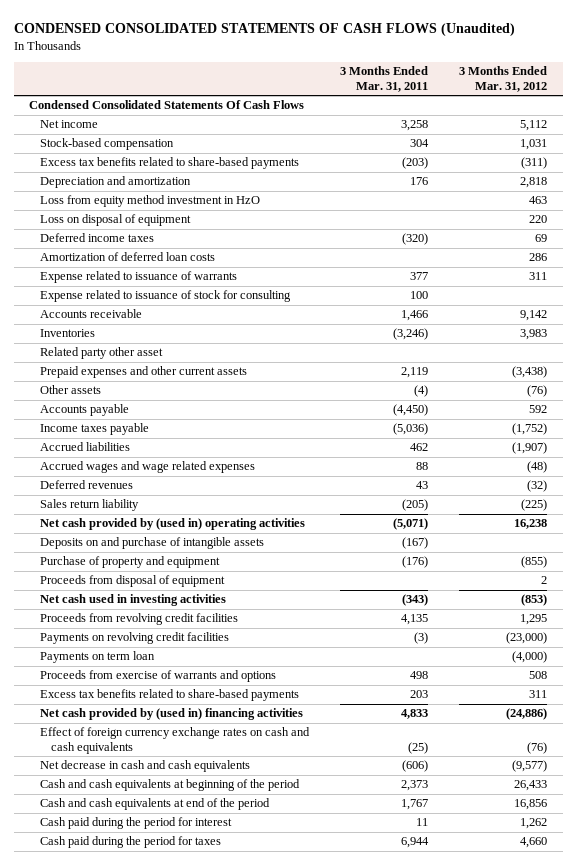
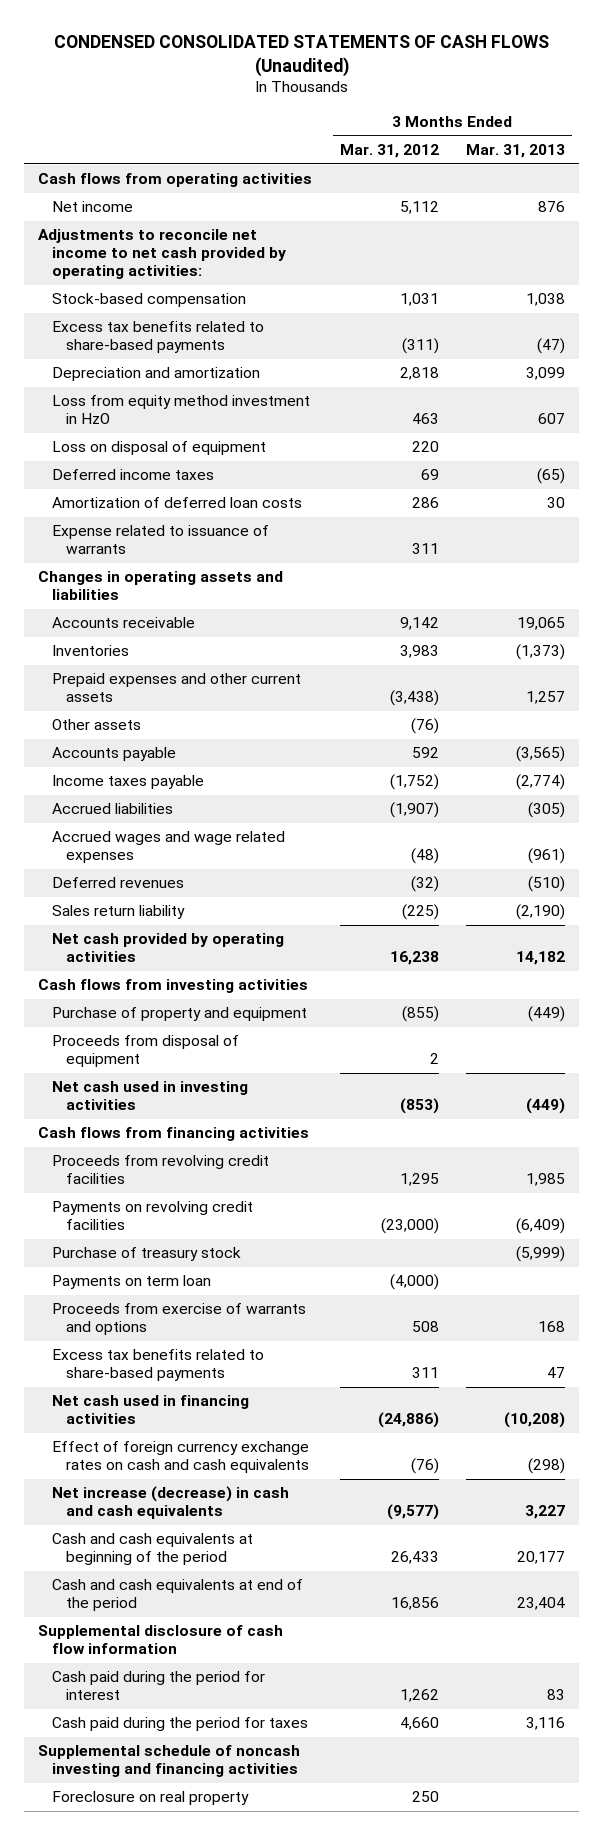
[340,66,429,92] 3 Months Ended Mar. 31, 2011 -> none
none -> [466,144,566,159] Mar. 31, 2013
[29,100,305,110] Condensed Consolidated Statements Of Cash Flows -> none
none -> [38,173,313,188] Cash flows from operating activities
none -> [38,229,286,280] Adjustments to reconcile net income to net cash provided by operating activities:
[40,290,292,303] Expense related to issuance of stock for consulting -> none
none -> [38,571,284,601] Changes in operating assets and liabilities
[40,347,164,360] Related party other asset -> none
[40,537,265,550] Deposits on and purchase of intangible assets -> none
[40,518,306,531] Net cash provided by (used in) operating activities -> [51,933,284,963] Net cash provided by operating activities
none -> [38,979,309,994] Cash flows from investing activities
none -> [38,1127,310,1142] Cash flows from financing activities
none -> [51,1247,241,1262] Purchase of treasury stock
[40,708,304,721] Net cash provided by (used in) financing activities -> [51,1395,249,1425] Net cash used in financing activities
[40,760,251,773] Net decrease in cash and cash equivalents -> [51,1486,289,1520] Net increase (decrease) in cash and cash equivalents
none -> [38,1625,284,1655] Supplemental disclosure of cash flow information
none -> [38,1745,301,1778] Supplemental schedule of noncash investing and financing activities
none -> [51,1791,249,1806] Foreclosure on real property

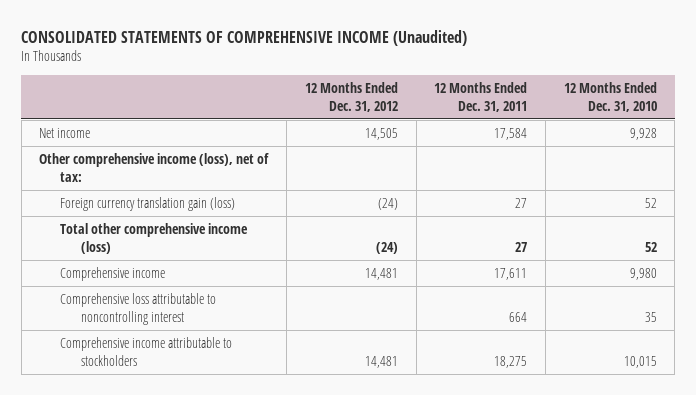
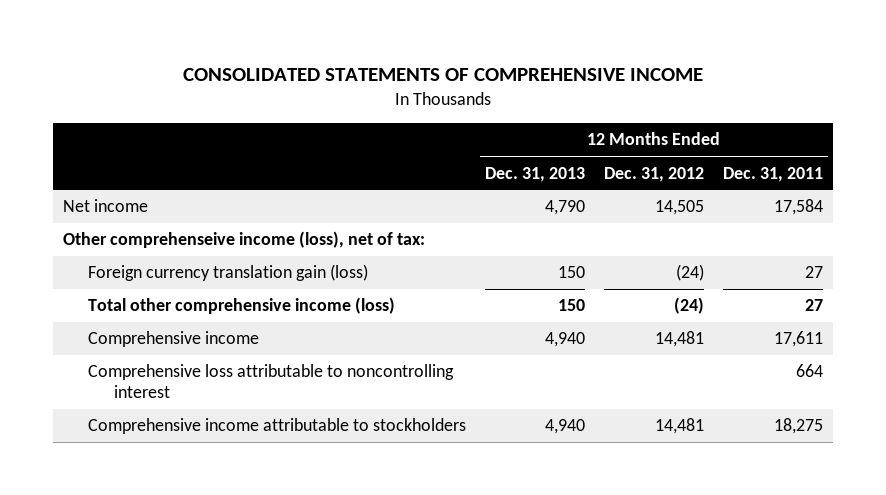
[21,29,468,46] CONSOLIDATED STATEMENTS OF COMPREHENSIVE INCOME (Unaudited) -> [182,68,703,82] CONSOLIDATED STATEMENTS OF COMPREHENSIVE INCOME
[563,82,657,112] 12 Months Ended Dec. 31, 2010 -> none
none -> [485,166,586,182] Dec. 31, 2013
[39,152,270,182] Other comprehensive income (loss), net of tax: -> [62,231,425,249] Other comprehenseive income (loss), net of tax:

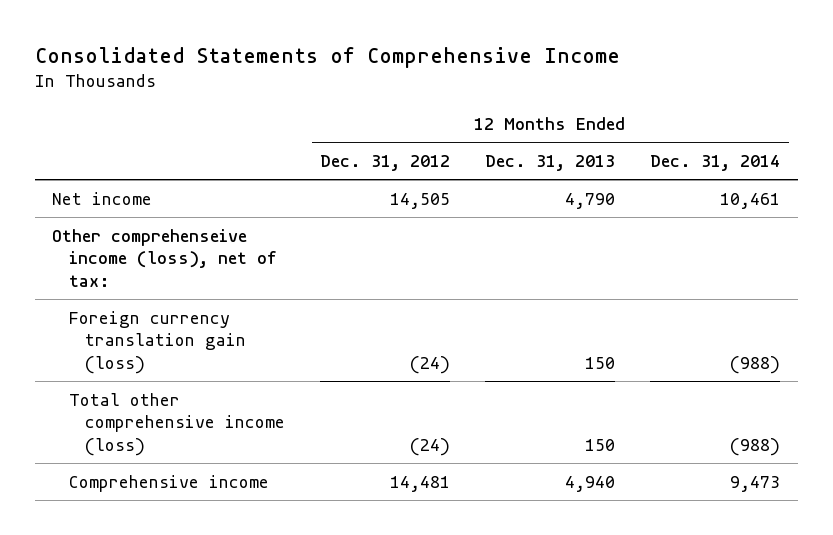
[182,68,703,82] CONSOLIDATED STATEMENTS OF COMPREHENSIVE INCOME -> [34,46,620,68] Consolidated Statements of Comprehensive Income
[723,166,824,182] Dec. 31, 2011 -> none
none -> [650,154,781,171] Dec. 31, 2014
[88,364,455,399] Comprehensive loss attributable to noncontrolling interest -> none
[88,418,467,435] Comprehensive income attributable to stockholders -> none

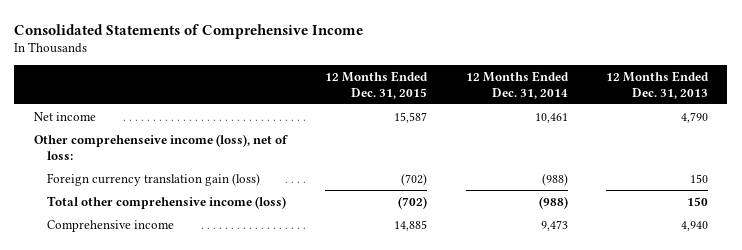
[320,154,451,171] Dec. 31, 2012 -> none
none -> [325,70,429,99] 12 Months Ended Dec. 31, 2015
[52,228,277,287] Other comprehenseive income (loss), net of tax: -> [33,133,288,160] Other comprehenseive income (loss), net of loss:

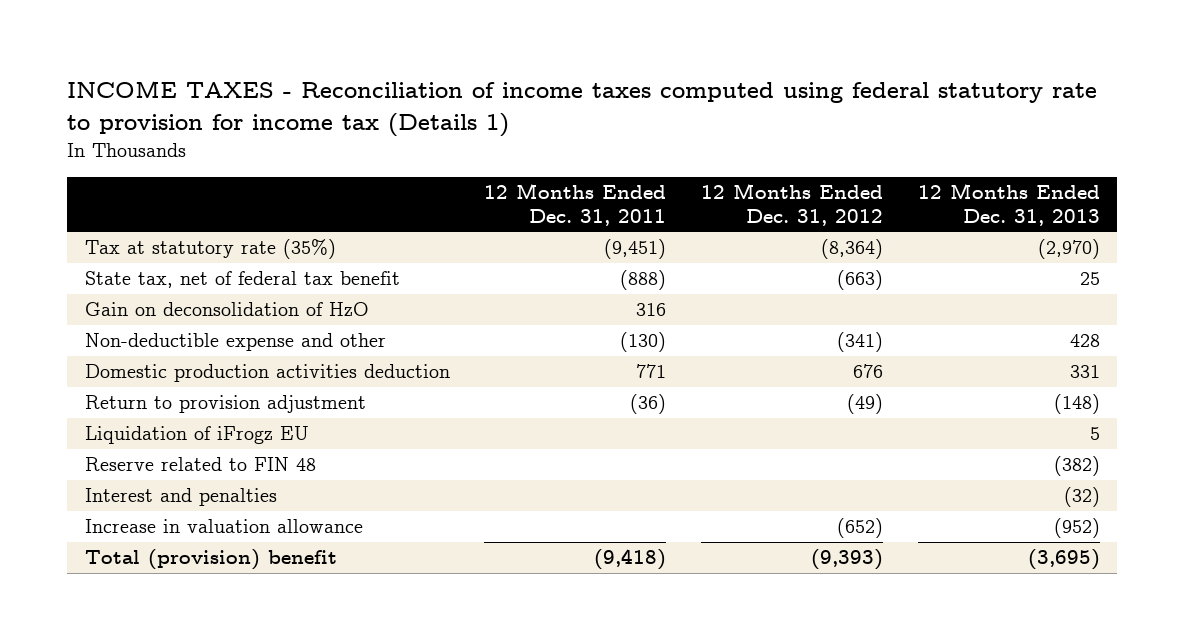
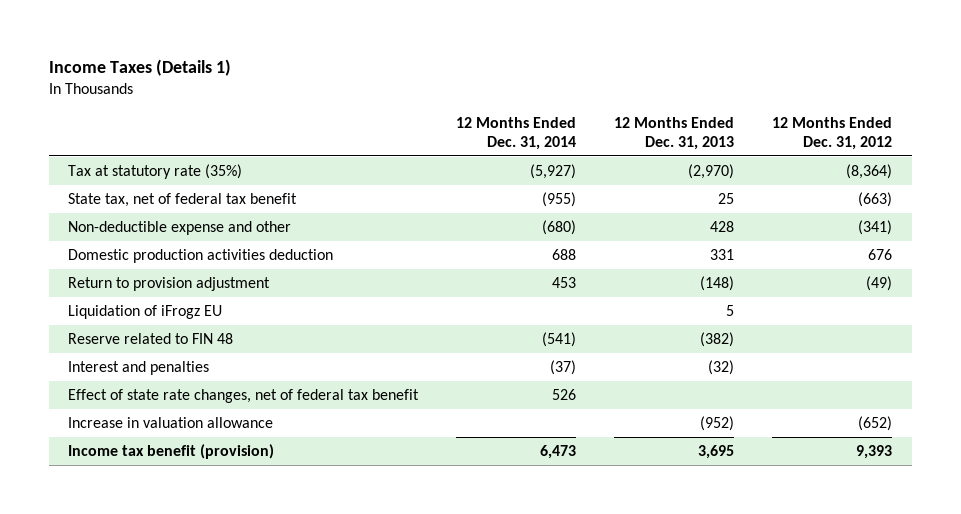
[67,81,1098,137] INCOME TAXES - Reconciliation of income taxes computed using federal statutory rate to provision for income tax (Details 1) -> [48,59,231,77] Income Taxes (Details 1)
[484,182,667,226] 12 Months Ended Dec. 31, 2011 -> none
none -> [456,117,577,150] 12 Months Ended Dec. 31, 2014
[84,302,369,318] Gain on deconsolidation of HzO -> none
none -> [68,388,420,403] Effect of state rate changes, net of federal tax benefit
[84,549,337,571] Total (provision) benefit -> [68,443,275,459] Income tax benefit (provision)
[811,549,884,571] (9,393) -> [856,444,893,459] 9,393
[1027,549,1100,571] (3,695) -> [698,444,735,459] 3,695

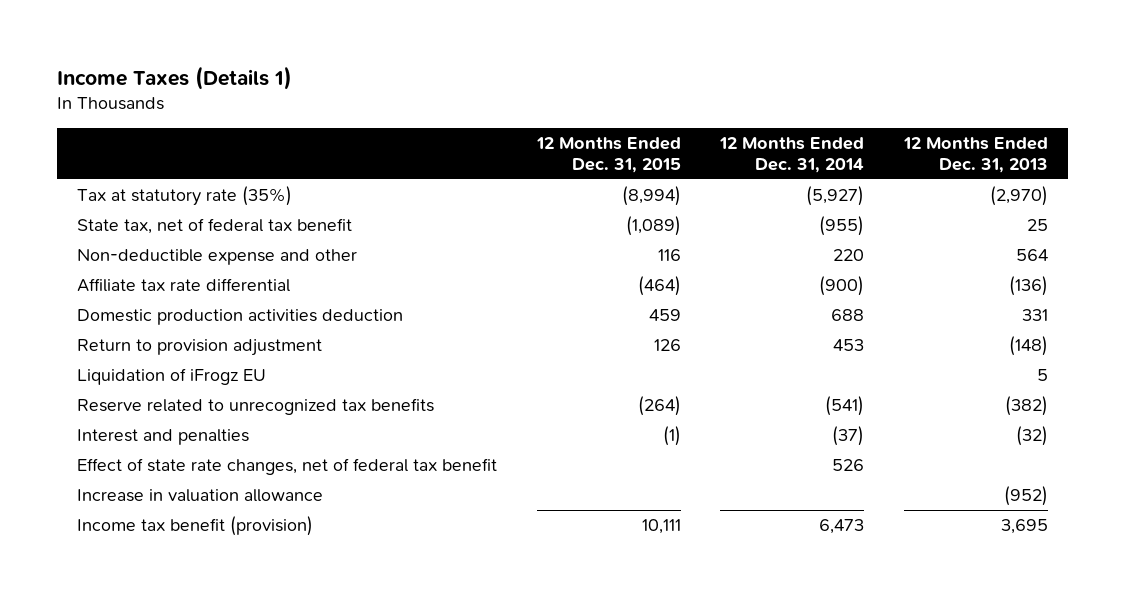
[772,117,893,150] 12 Months Ended Dec. 31, 2012 -> none
none -> [535,136,681,173] 12 Months Ended Dec. 31, 2015
[542,219,577,235] (680) -> [833,249,865,262] 220
[710,220,735,232] 428 -> [1016,249,1049,262] 564
none -> [76,278,290,293] Affiliate tax rate differential
[68,332,234,344] Reserve related to FIN 48 -> [76,398,434,416] Reserve related to unrecognized tax benefits

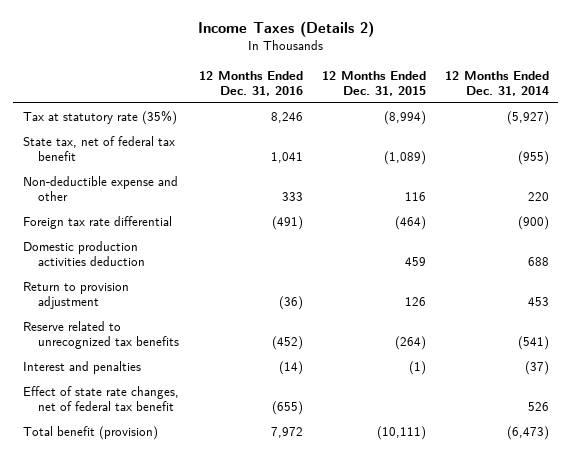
[56,65,292,90] Income Taxes (Details 1) -> [197,20,374,37] Income Taxes (Details 2)
[903,136,1049,173] 12 Months Ended Dec. 31, 2013 -> none
none -> [198,70,303,96] 12 Months Ended Dec. 31, 2016
[76,278,290,293] Affiliate tax rate differential -> [22,215,172,229] Foreign tax rate differential
[76,368,266,386] Liquidation of iFrogz EU -> none
[76,489,323,503] Increase in valuation allowance -> none
[76,516,313,537] Income tax benefit (provision) -> [22,425,158,440] Total benefit (provision)
[641,519,681,535] 10,111 -> [376,425,426,440] (10,111)
[819,519,865,535] 6,473 -> [506,425,549,440] (6,473)

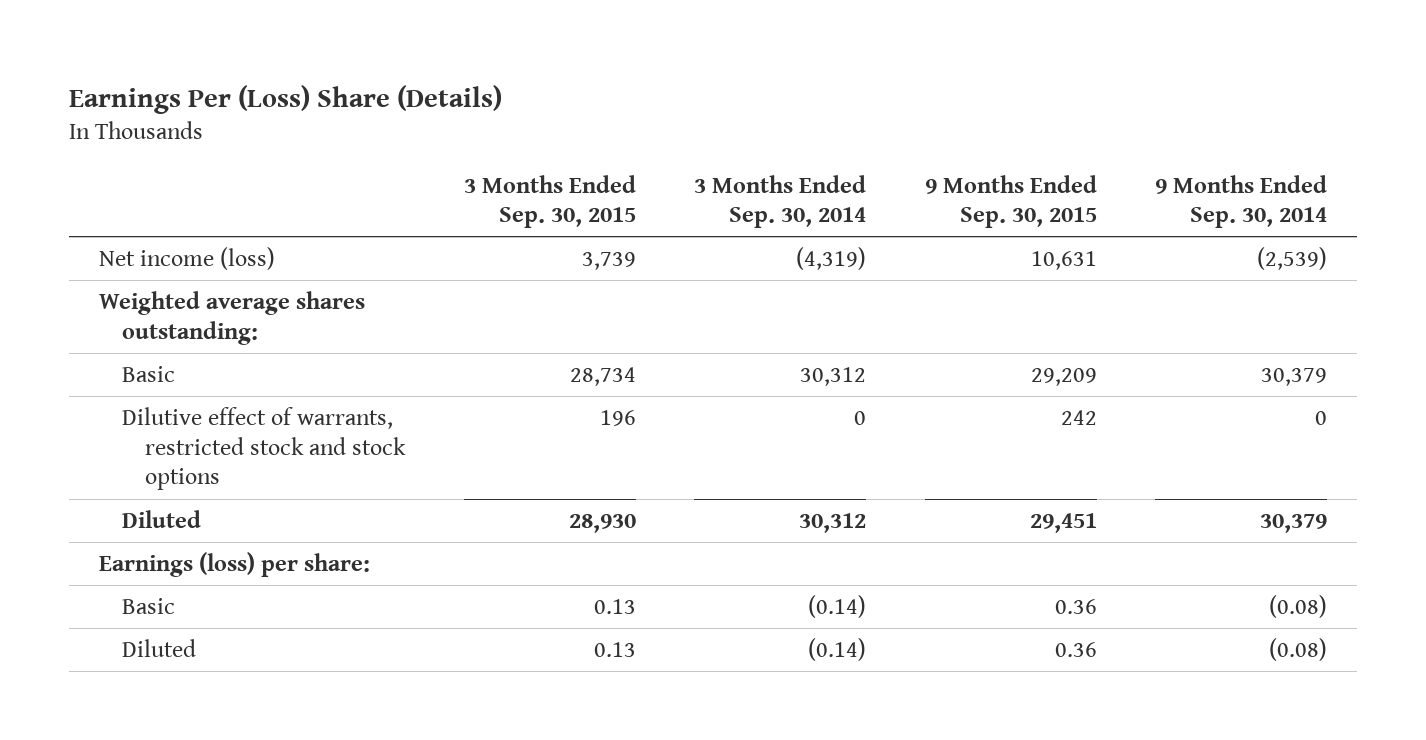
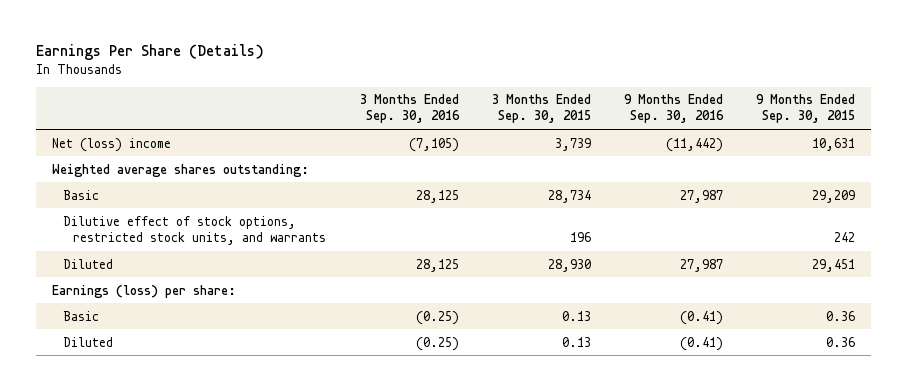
[69,84,503,114] Earnings Per (Loss) Share (Details) -> [35,44,264,61] Earnings Per Share (Details)
[694,174,867,229] 3 Months Ended Sep. 30, 2014 -> none
[1155,174,1328,229] 9 Months Ended Sep. 30, 2014 -> none
none -> [359,94,460,124] 3 Months Ended Sep. 30, 2016
none -> [623,94,724,124] 9 Months Ended Sep. 30, 2016
[98,247,275,271] Net income (loss) -> [52,137,172,152] Net (loss) income
[121,407,406,491] Dilutive effect of warrants, restricted stock and stock options -> [62,215,327,245] Dilutive effect of stock options, restricted stock units, and warrants

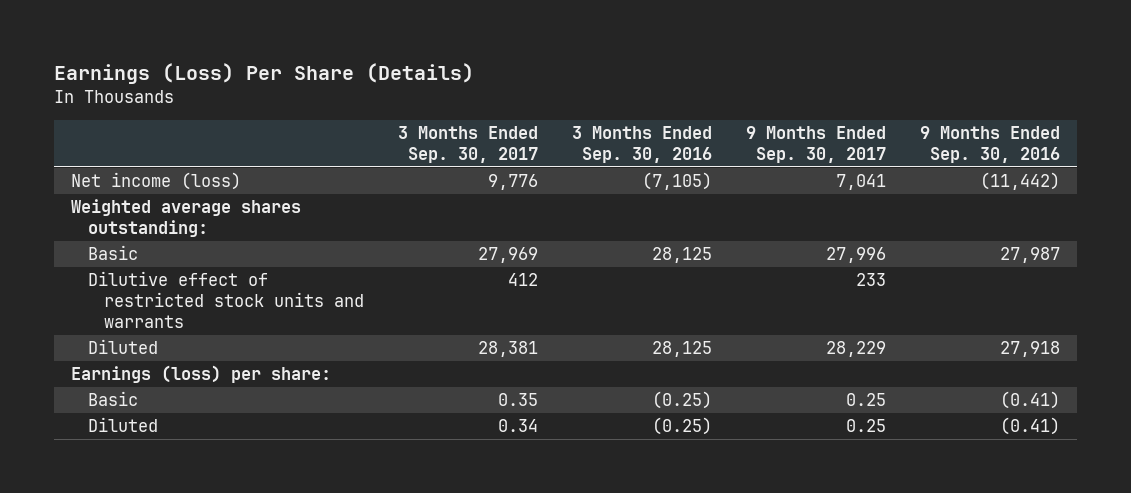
[35,44,264,61] Earnings Per Share (Details) -> [54,63,475,85] Earnings (Loss) Per Share (Details)
[491,94,591,124] 3 Months Ended Sep. 30, 2015 -> none
[755,94,855,124] 9 Months Ended Sep. 30, 2015 -> none
none -> [398,125,539,163] 3 Months Ended Sep. 30, 2017
none -> [745,125,886,163] 9 Months Ended Sep. 30, 2017
[52,137,172,152] Net (loss) income -> [71,172,242,191] Net income (loss)
[62,215,327,245] Dilutive effect of stock options, restricted stock units, and warrants -> [87,271,365,328] Dilutive effect of restricted stock units and warrants
[679,258,723,272] 27,987 -> [999,341,1060,358] 27,918

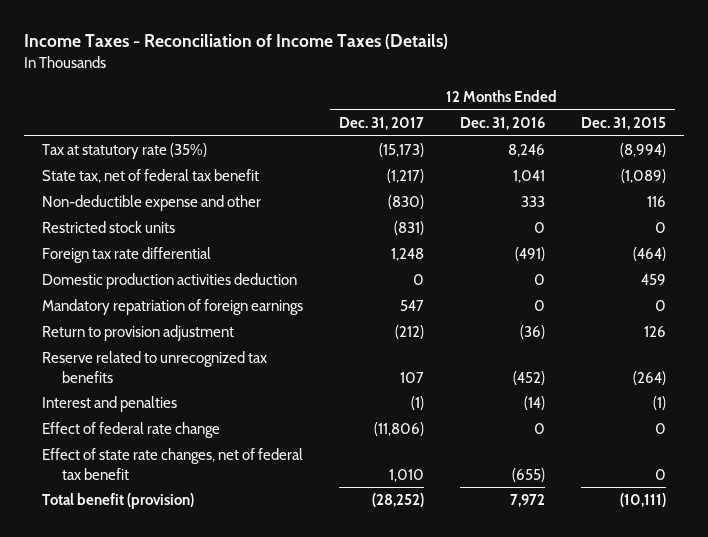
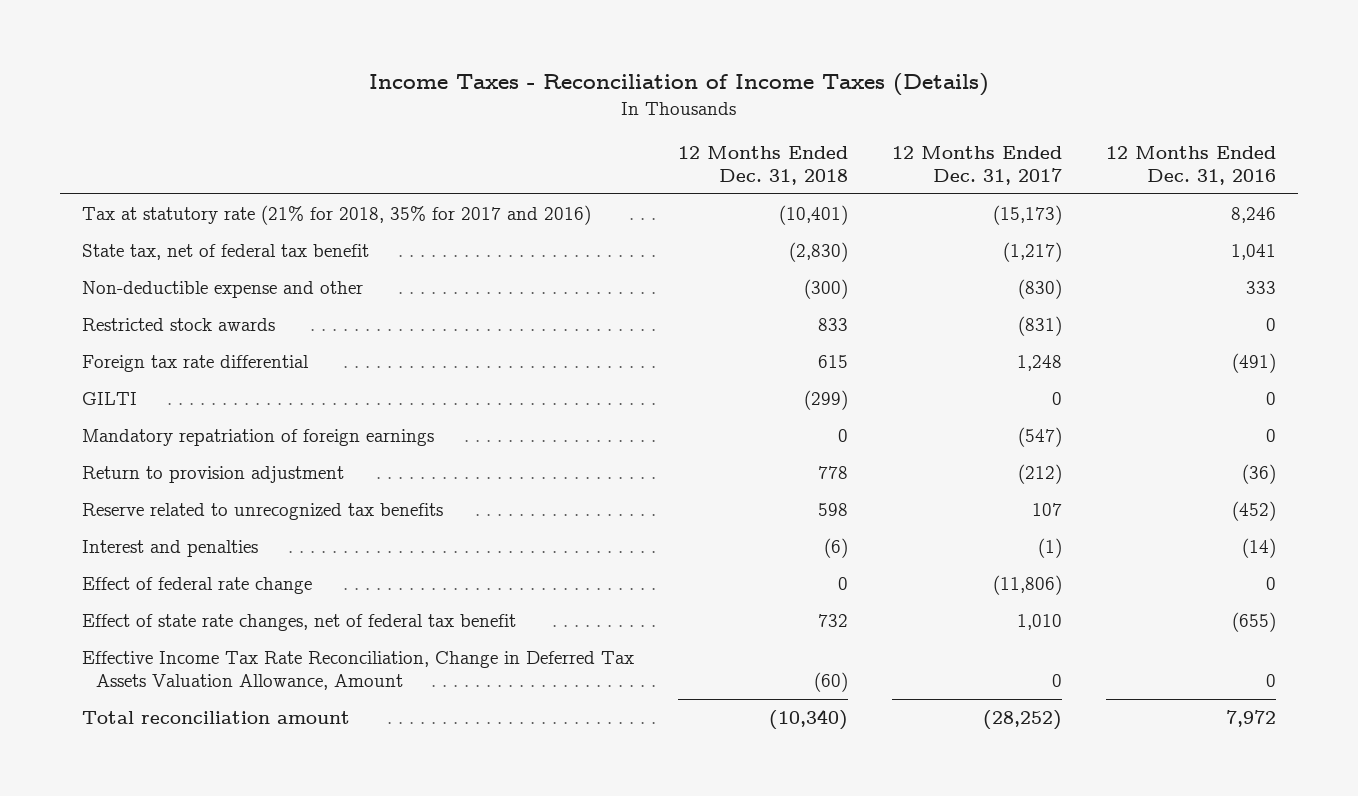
[581,116,667,130] Dec. 31, 2015 -> none
none -> [678,146,849,185] 12 Months Ended Dec. 31, 2018
[41,143,207,160] Tax at statutory rate (35%) -> [82,205,592,226] Tax at statutory rate (21% for 2018, 35% for 2017 and 2016)
[41,221,175,234] Restricted stock units -> [82,318,276,332] Restricted stock awards
[41,273,297,290] Domestic production activities deduction -> none
none -> [82,392,138,406] GILTI
[399,300,424,312] 547 -> [1018,427,1063,448] (547)
none -> [82,651,635,690] Effective Income Tax Rate Reconciliation, Change in Deferred Tax Assets Valuation Allowance, Amount
[41,493,194,510] Total benefit (provision) -> [82,711,351,725] Total reconciliation amount

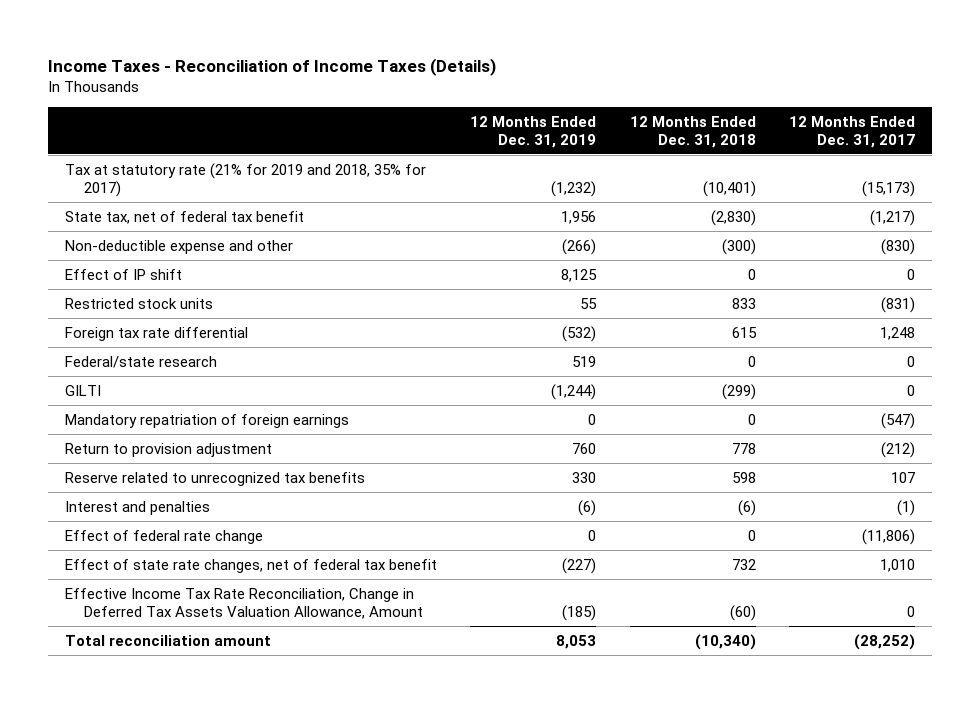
[1106,146,1277,185] 12 Months Ended Dec. 31, 2016 -> none
none -> [470,115,597,148] 12 Months Ended Dec. 31, 2019
[82,205,592,226] Tax at statutory rate (21% for 2018, 35% for 2017 and 2016) -> [65,162,427,197] Tax at statutory rate (21% for 2019 and 2018, 35% for 2017)
none -> [65,268,183,280] Effect of IP shift
[82,318,276,332] Restricted stock awards -> [65,297,214,309] Restricted stock units
none -> [65,355,218,368] Federal/state research

